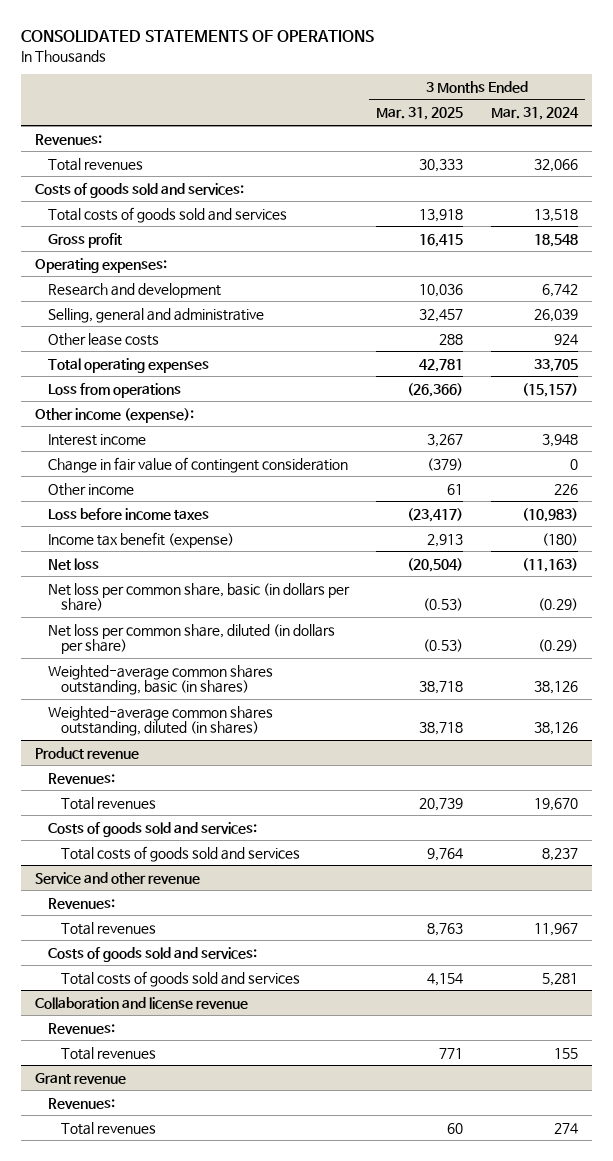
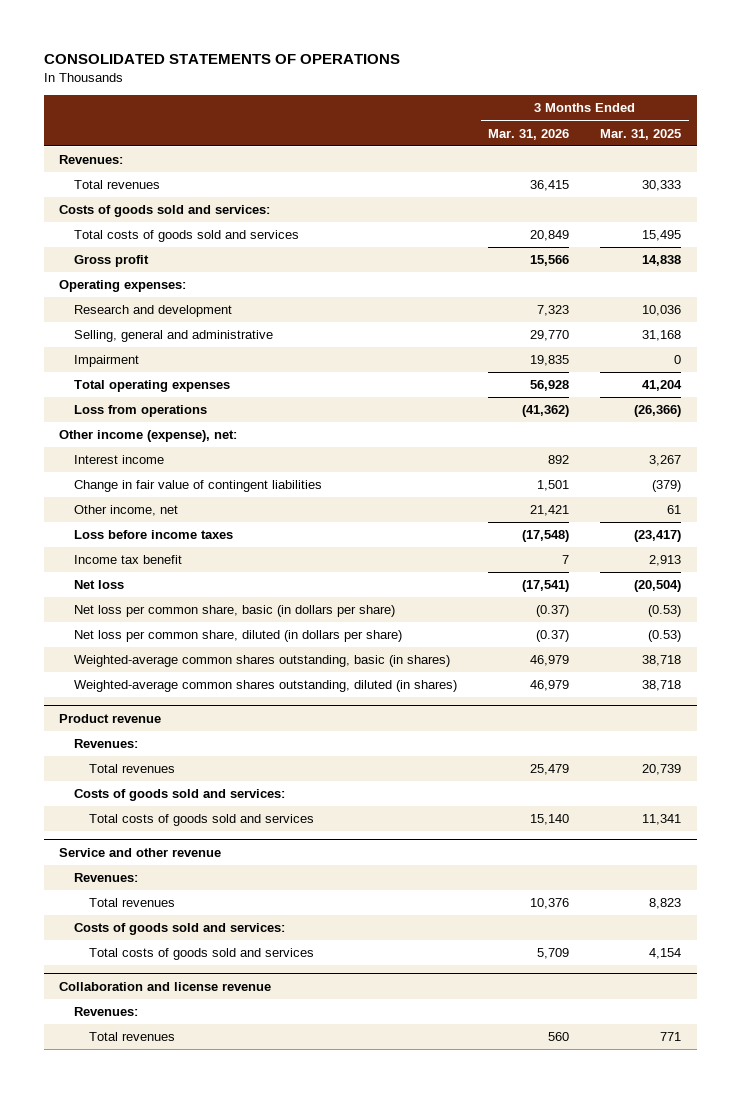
[490,107,579,121] Mar. 31, 2024 -> none
none -> [488,128,570,140] Mar. 31, 2026
[419,208,464,222] 13,918 -> [642,230,682,242] 15,495
[419,233,464,247] 16,415 -> [642,255,682,267] 14,838
[47,332,159,346] Other lease costs -> none
[419,308,464,322] 32,457 -> [642,330,682,342] 31,168
none -> [74,355,140,368] Impairment
[419,358,464,372] 42,781 -> [642,380,683,392] 41,204
[35,407,195,423] Other income (expense): -> [59,430,238,443] Other income (expense), net:
[47,456,348,473] Change in fair value of contingent consideration -> [74,480,323,493] Change in fair value of contingent liabilities
[47,482,134,496] Other income -> [74,505,179,517] Other income, net
[47,531,234,548] Income tax benefit (expense) -> [74,555,183,565] Income tax benefit
[427,847,464,861] 9,764 -> [642,814,682,826] 11,341
[427,922,464,936] 8,763 -> [649,898,682,910] 8,823
[35,1072,127,1084] Grant revenue -> none
[47,1097,115,1109] Revenues: -> none
[60,1121,156,1135] Total revenues -> none

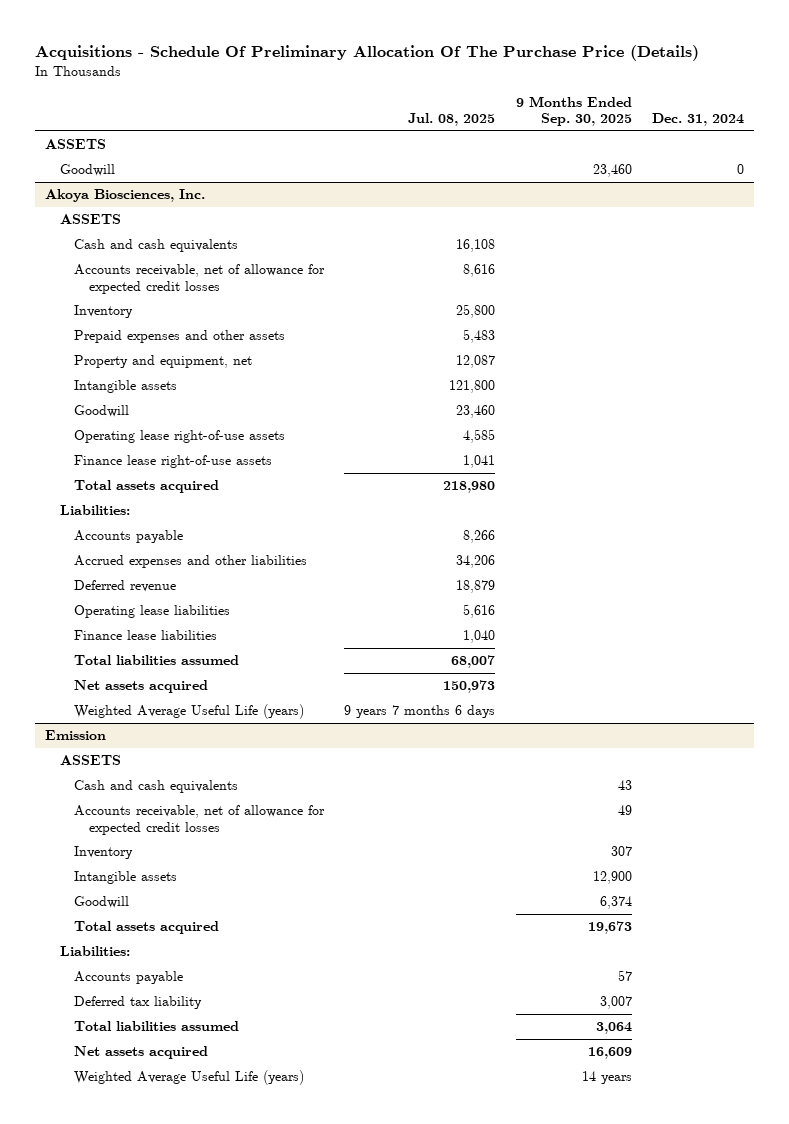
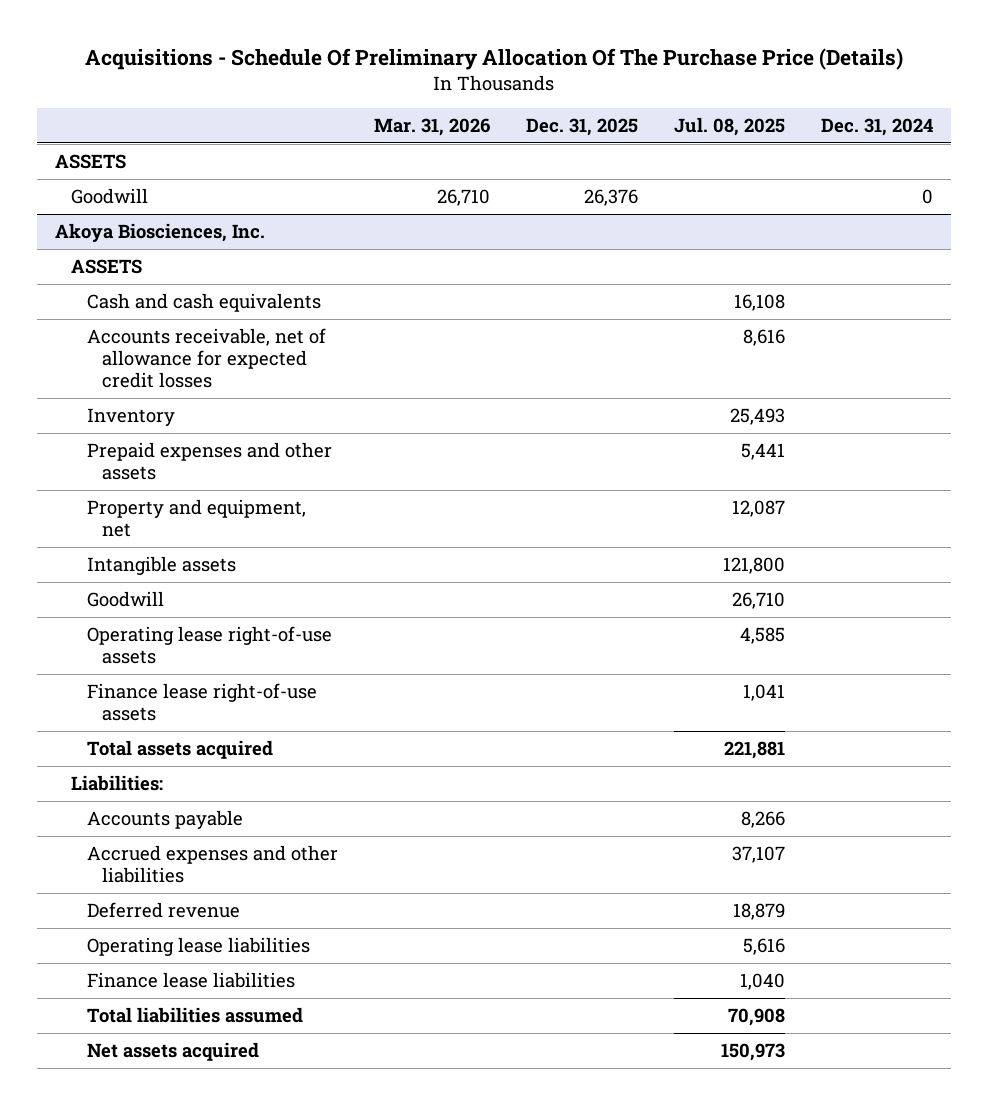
[515,95,632,127] 9 Months Ended Sep. 30, 2025 -> none
none -> [373,118,490,137] Mar. 31, 2026
none -> [525,118,638,137] Dec. 31, 2025
[456,304,496,319] 25,800 -> [730,407,786,425] 25,493
[463,329,496,344] 5,483 -> [741,442,786,460] 5,441
[456,405,496,419] 23,460 -> [732,591,786,609] 26,710
[443,481,496,494] 218,980 -> [724,740,786,759] 221,881
[456,555,496,569] 34,206 -> [732,845,786,863] 37,107
[451,655,496,669] 68,007 -> [728,1007,786,1026] 70,908
[74,704,305,720] Weighted Average Useful Life (years) -> none
[44,730,106,741] Emission -> none
[59,755,121,766] ASSETS -> none
[74,780,239,794] Cash and cash equivalents -> none
[74,805,326,835] Accounts receivable, net of allowance for expected credit losses -> none
[74,846,134,860] Inventory -> none
[74,871,178,885] Intangible assets -> none
[74,896,130,909] Goodwill -> none
[74,921,220,935] Total assets acquired -> none
[59,946,130,957] Liabilities: -> none
[74,971,184,985] Accounts payable -> none
[74,996,203,1010] Deferred tax liability -> none
[74,1021,240,1032] Total liabilities assumed -> none
[74,1046,209,1060] Net assets acquired -> none
[74,1070,305,1086] Weighted Average Useful Life (years) -> none

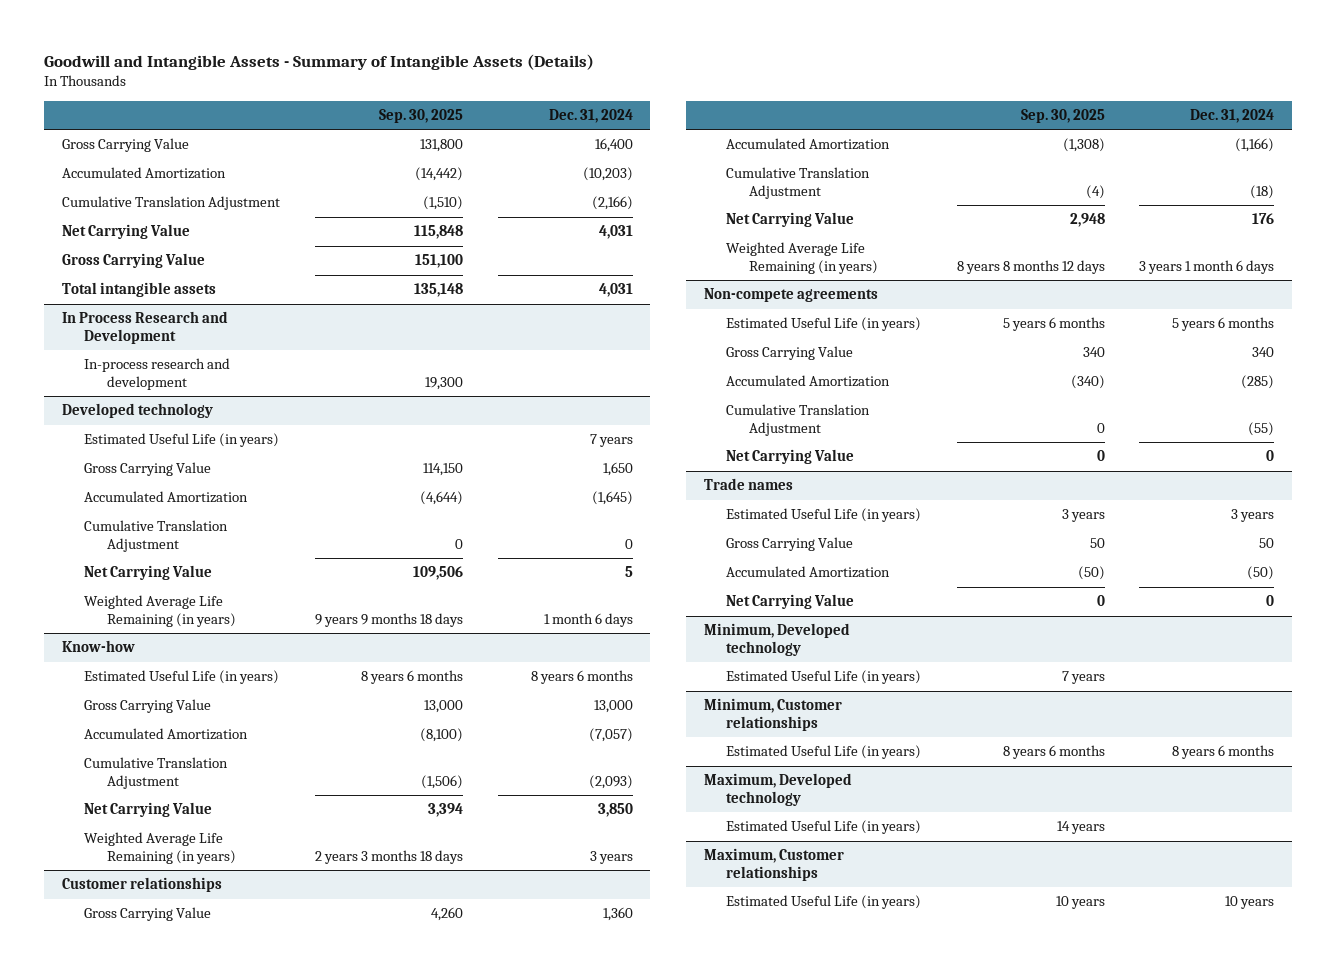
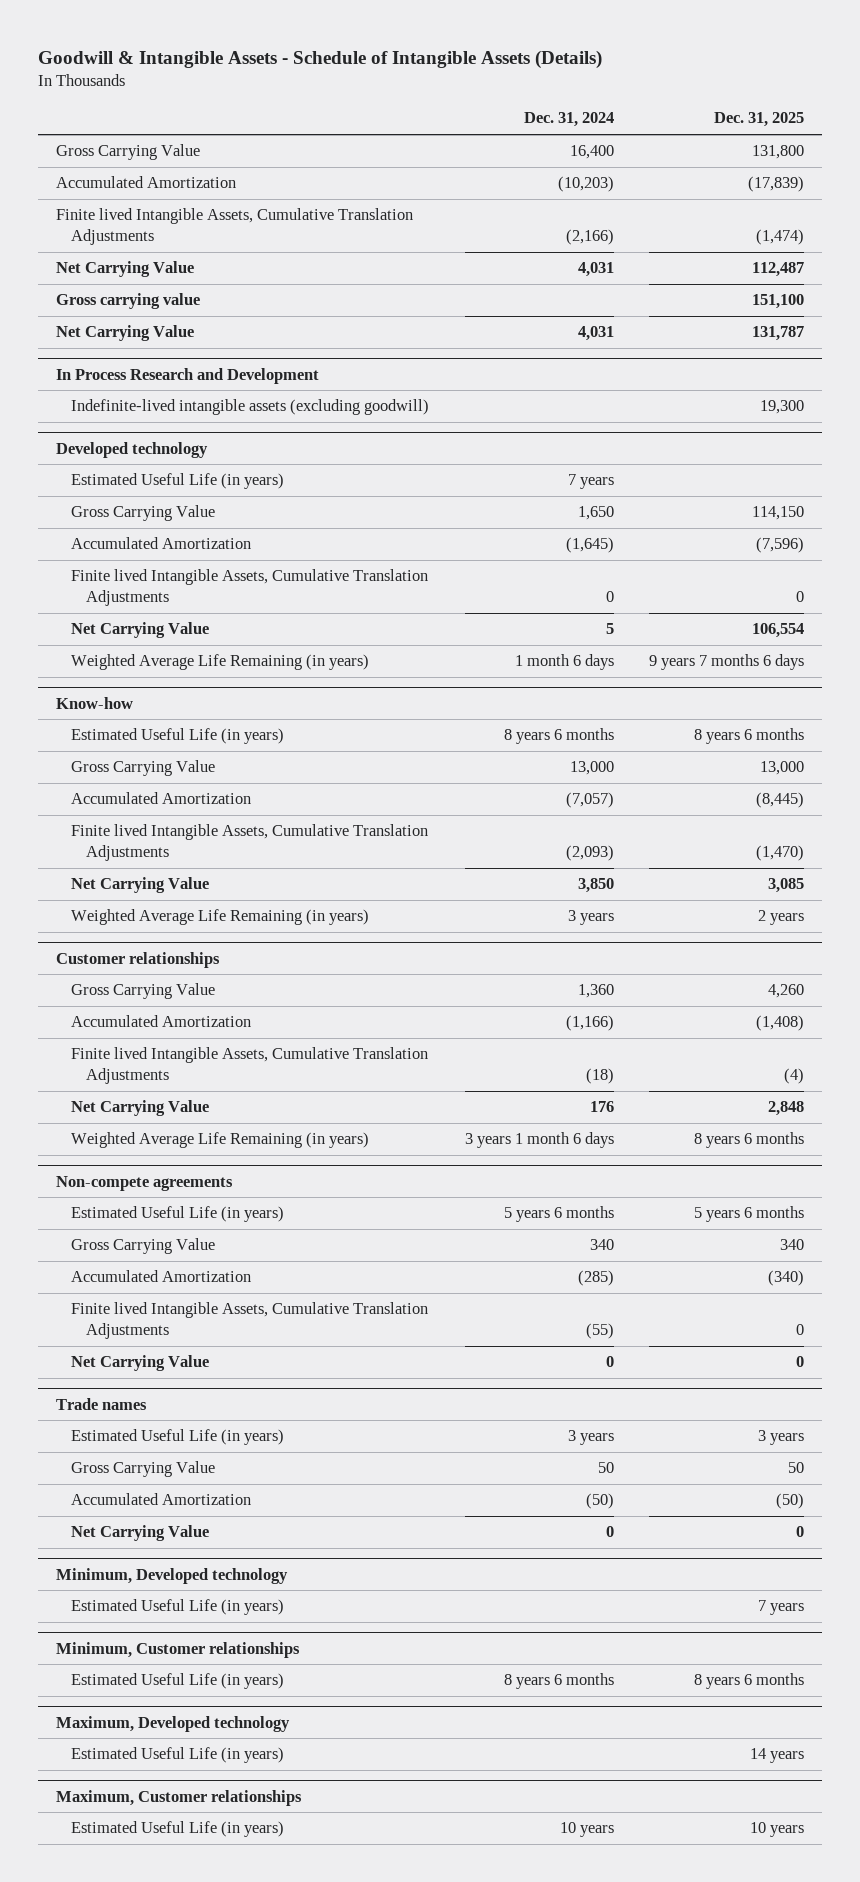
[44,53,595,70] Goodwill and Intangible Assets - Summary of Intangible Assets (Details) -> [38,49,603,69] Goodwill & Intangible Assets - Schedule of Intangible Assets (Details)
[378,109,463,124] Sep. 30, 2025 -> none
none -> [714,112,805,128] Dec. 31, 2025
[61,196,280,211] Cumulative Translation Adjustment -> [55,208,413,246] Finite lived Intangible Assets, Cumulative Translation Adjustments
[61,253,205,269] Gross Carrying Value -> [55,293,200,310] Gross carrying value
[61,282,216,298] Total intangible assets -> [55,325,194,342] Net Carrying Value
[84,358,231,391] In-process research and development -> [71,399,430,416] Indefinite-lived intangible assets (excluding goodwill)
[84,520,229,553] Cumulative Translation Adjustment -> [71,569,429,607] Finite lived Intangible Assets, Cumulative Translation Adjustments
[84,757,229,790] Cumulative Translation Adjustment -> [71,824,429,862] Finite lived Intangible Assets, Cumulative Translation Adjustments
[726,167,871,200] Cumulative Translation Adjustment -> [71,1047,429,1085] Finite lived Intangible Assets, Cumulative Translation Adjustments
[726,404,871,437] Cumulative Translation Adjustment -> [71,1302,429,1340] Finite lived Intangible Assets, Cumulative Translation Adjustments

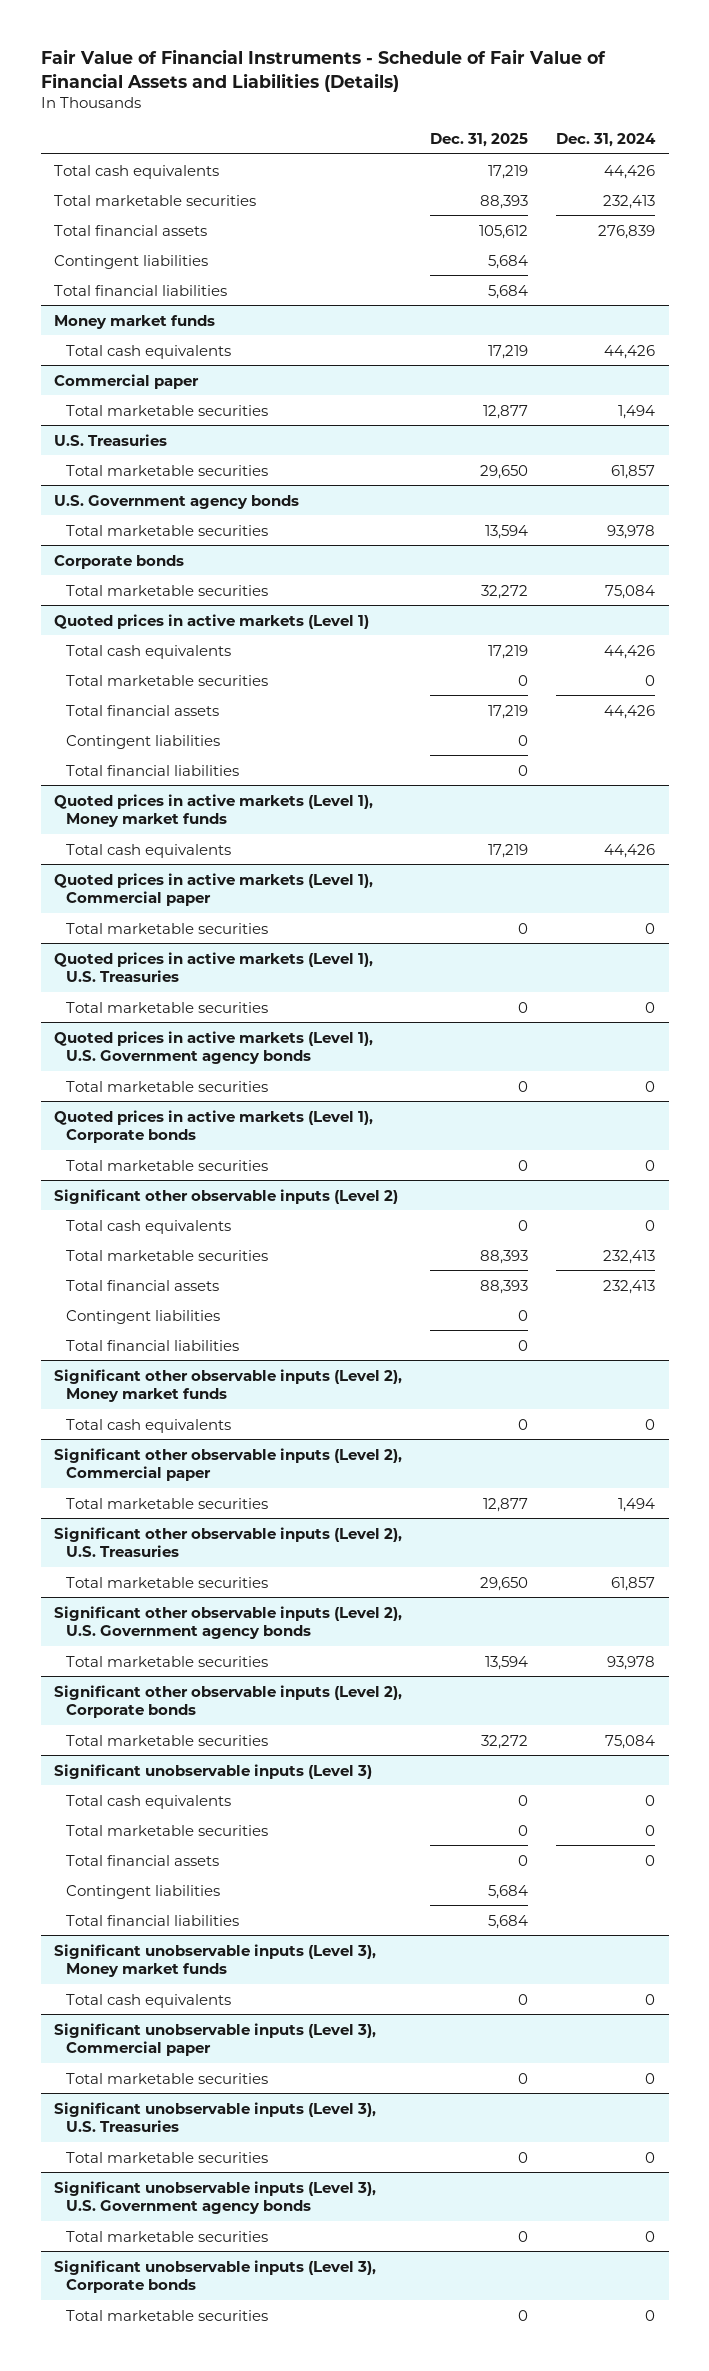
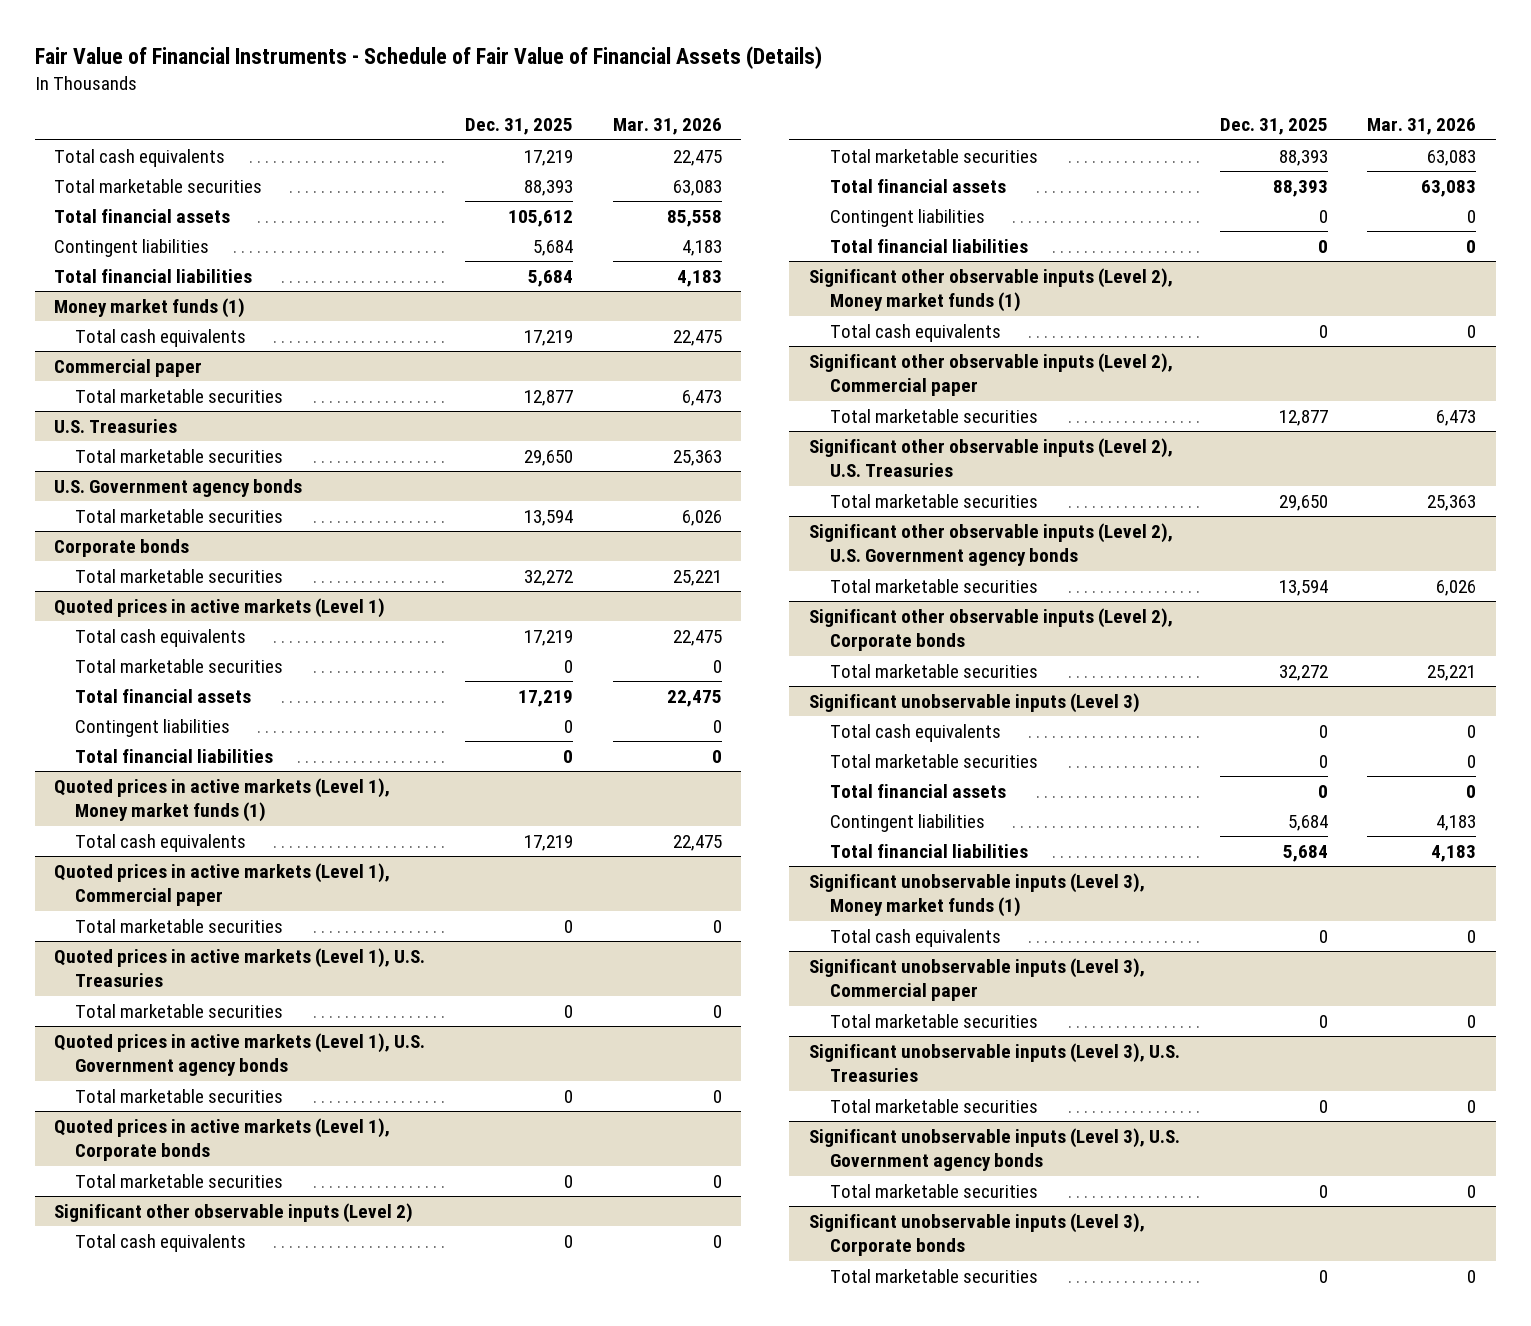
[40,49,606,92] Fair Value of Financial Instruments - Schedule of Fair Value of Financial Assets and Liabilities (Details) -> [34,46,822,70] Fair Value of Financial Instruments - Schedule of Fair Value of Financial Assets (Details)
[555,132,656,147] Dec. 31, 2024 -> none
none -> [612,118,722,136] Mar. 31, 2026
[54,314,216,329] Money market funds -> [54,297,246,318] Money market funds (1)
[54,793,374,828] Quoted prices in active markets (Level 1), Money market funds -> [54,777,391,823] Quoted prices in active markets (Level 1), Money market funds (1)
[54,1368,403,1403] Significant other observable inputs (Level 2), Money market funds -> [809,267,1174,313] Significant other observable inputs (Level 2), Money market funds (1)
[54,1943,377,1978] Significant unobservable inputs (Level 3), Money market funds -> [809,872,1146,918] Significant unobservable inputs (Level 3), Money market funds (1)

